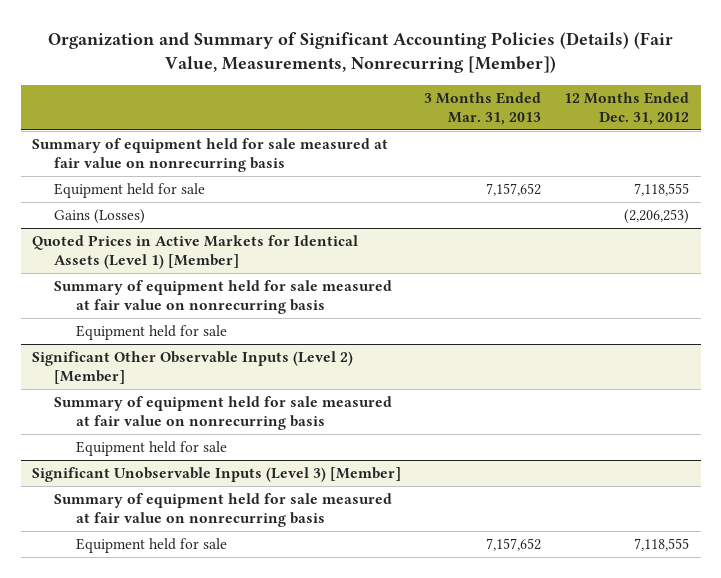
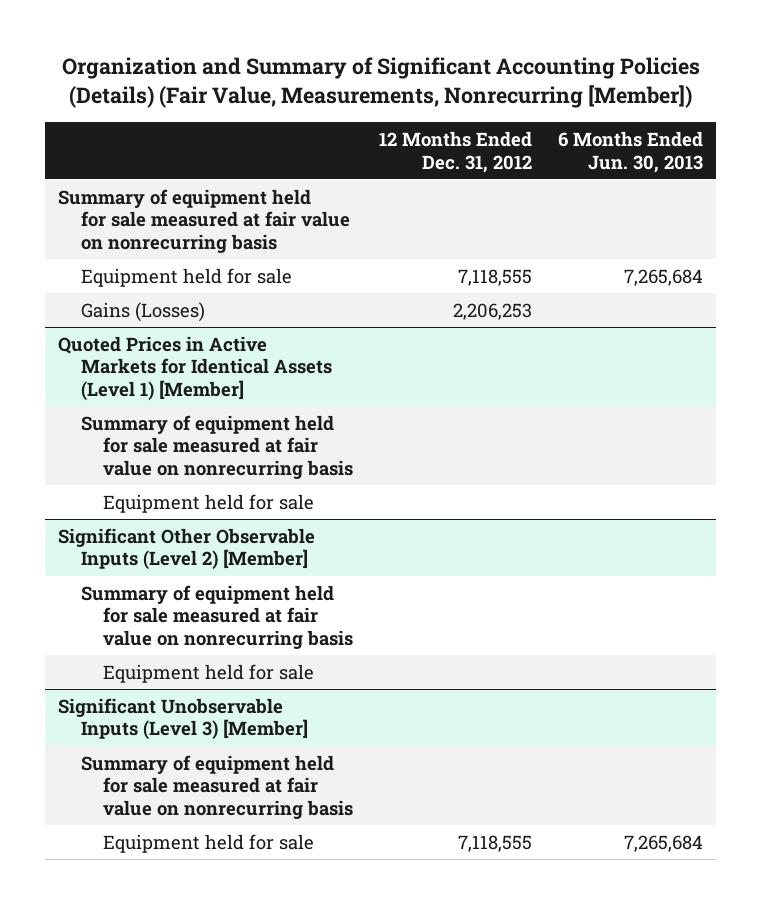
[424,91,542,125] 3 Months Ended Mar. 31, 2013 -> none
none -> [557,130,703,173] 6 Months Ended Jun. 30, 2013
[624,209,690,225] (2,206,253) -> [452,302,532,320] 2,206,253

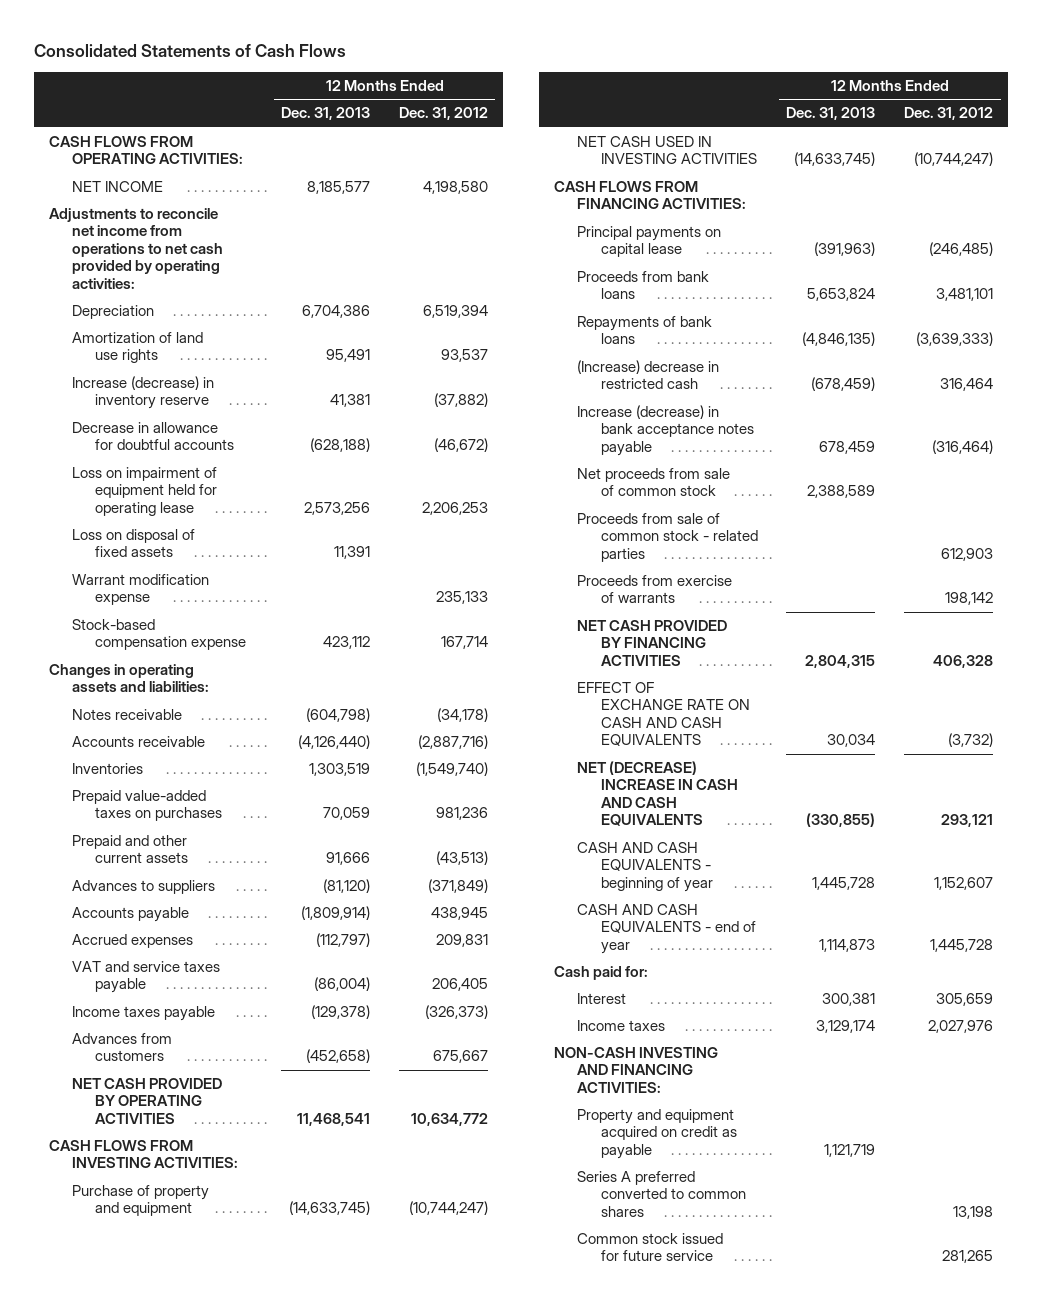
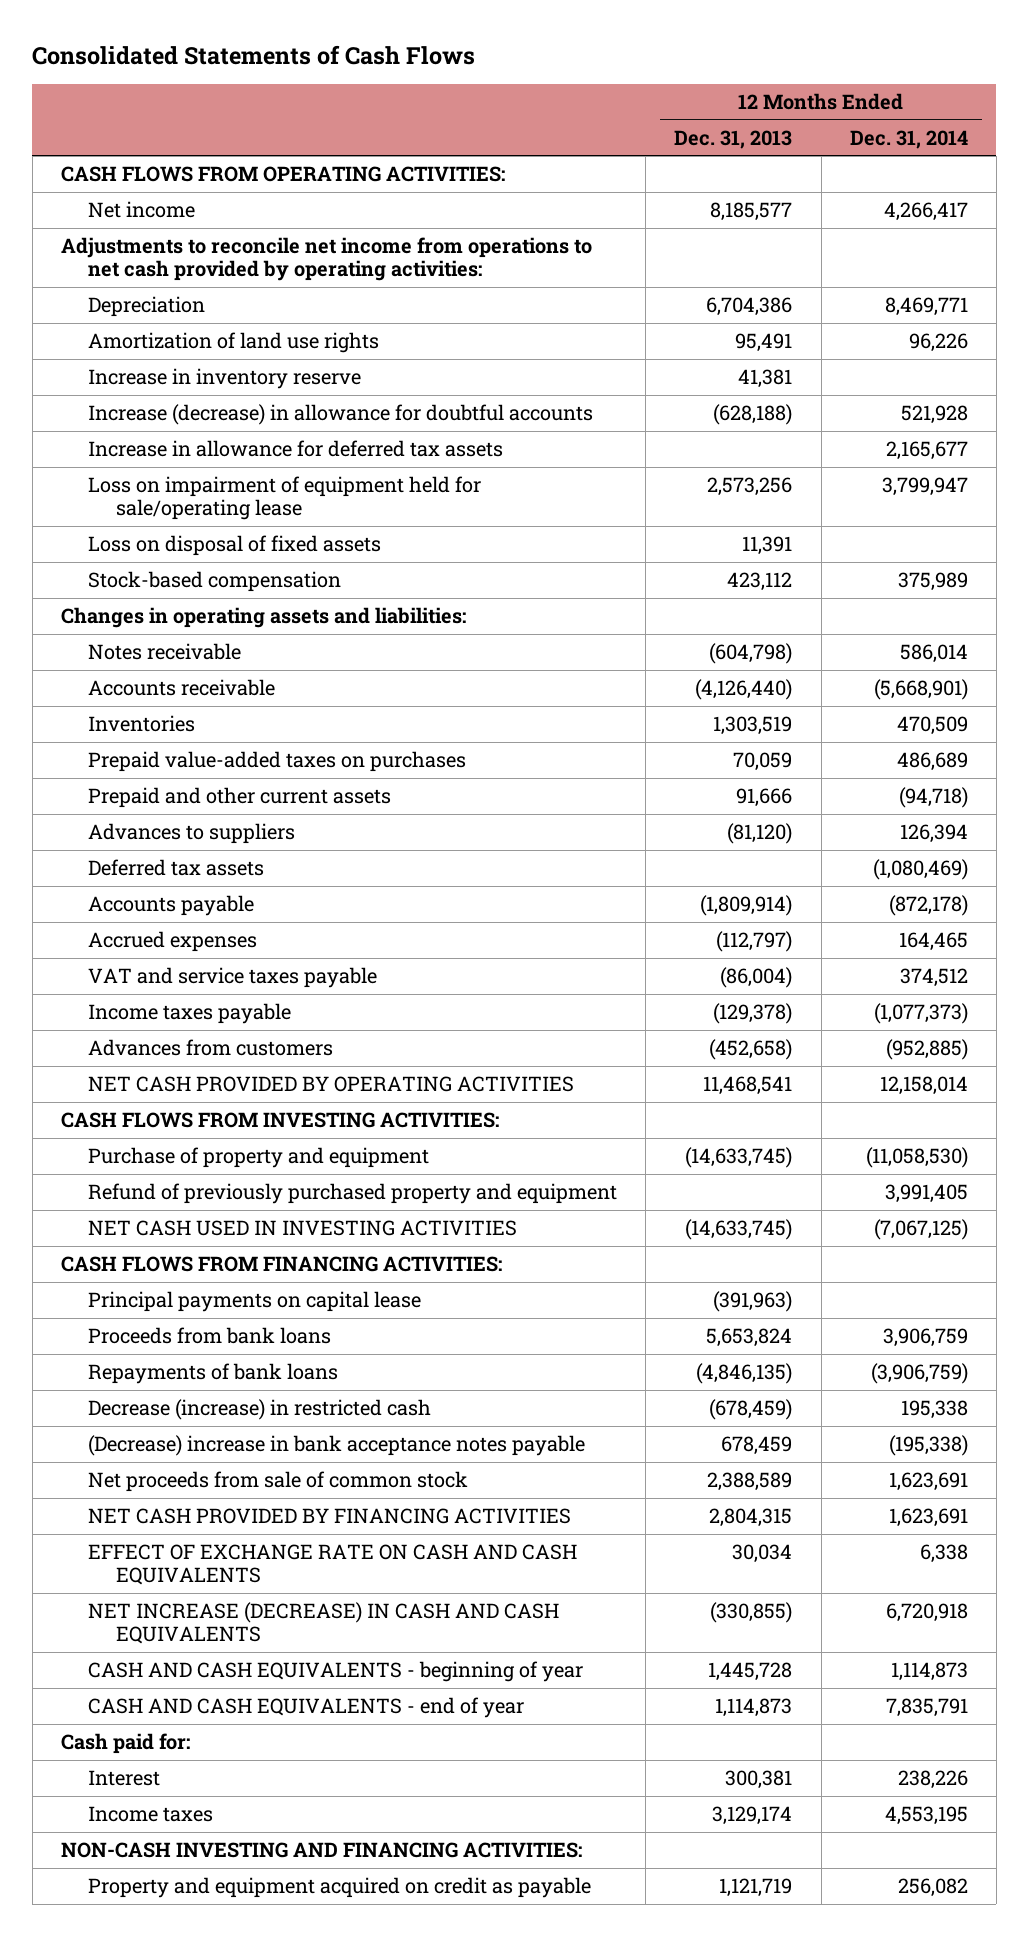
[399,107,489,121] Dec. 31, 2012 -> none
none -> [849,129,968,149] Dec. 31, 2014
[72,181,164,193] NET INCOME -> [88,201,196,219] Net income
[72,376,215,410] Increase (decrease) in inventory reserve -> [88,368,362,390] Increase in inventory reserve
[72,422,235,451] Decrease in allowance for doubtful accounts -> [88,404,594,426] Increase (decrease) in allowance for doubtful accounts
none -> [88,440,504,458] Increase in allowance for deferred tax assets
[72,467,218,516] Loss on impairment of equipment held for operating lease -> [88,476,482,521] Loss on impairment of equipment held for sale/operating lease
[72,574,210,606] Warrant modification expense -> none
[72,619,247,651] Stock-based compensation expense -> [88,571,342,593] Stock-based compensation
none -> [88,859,265,877] Deferred tax assets
none -> [88,1183,618,1205] Refund of previously purchased property and equipment
[577,360,720,390] (Increase) decrease in restricted cash -> [88,1399,432,1421] Decrease (increase) in restricted cash
[577,405,754,456] Increase (decrease) in bank acceptance notes payable -> [88,1435,586,1457] (Decrease) increase in bank acceptance notes payable
[577,513,758,562] Proceeds from sale of common stock - related parties -> none
[577,575,733,604] Proceeds from exercise of warrants -> none
[577,761,738,827] NET (DECREASE) INCREASE IN CASH AND CASH EQUIVALENTS -> [88,1602,560,1645] NET INCREASE (DECREASE) IN CASH AND CASH EQUIVALENTS
[577,1171,746,1217] Series A preferred converted to common shares -> none
[577,1233,724,1262] Common stock issued for future service -> none

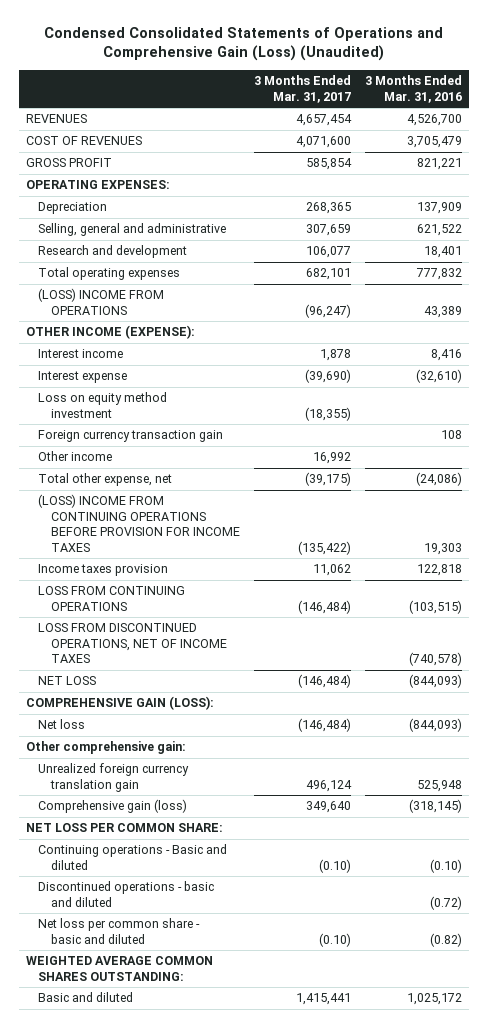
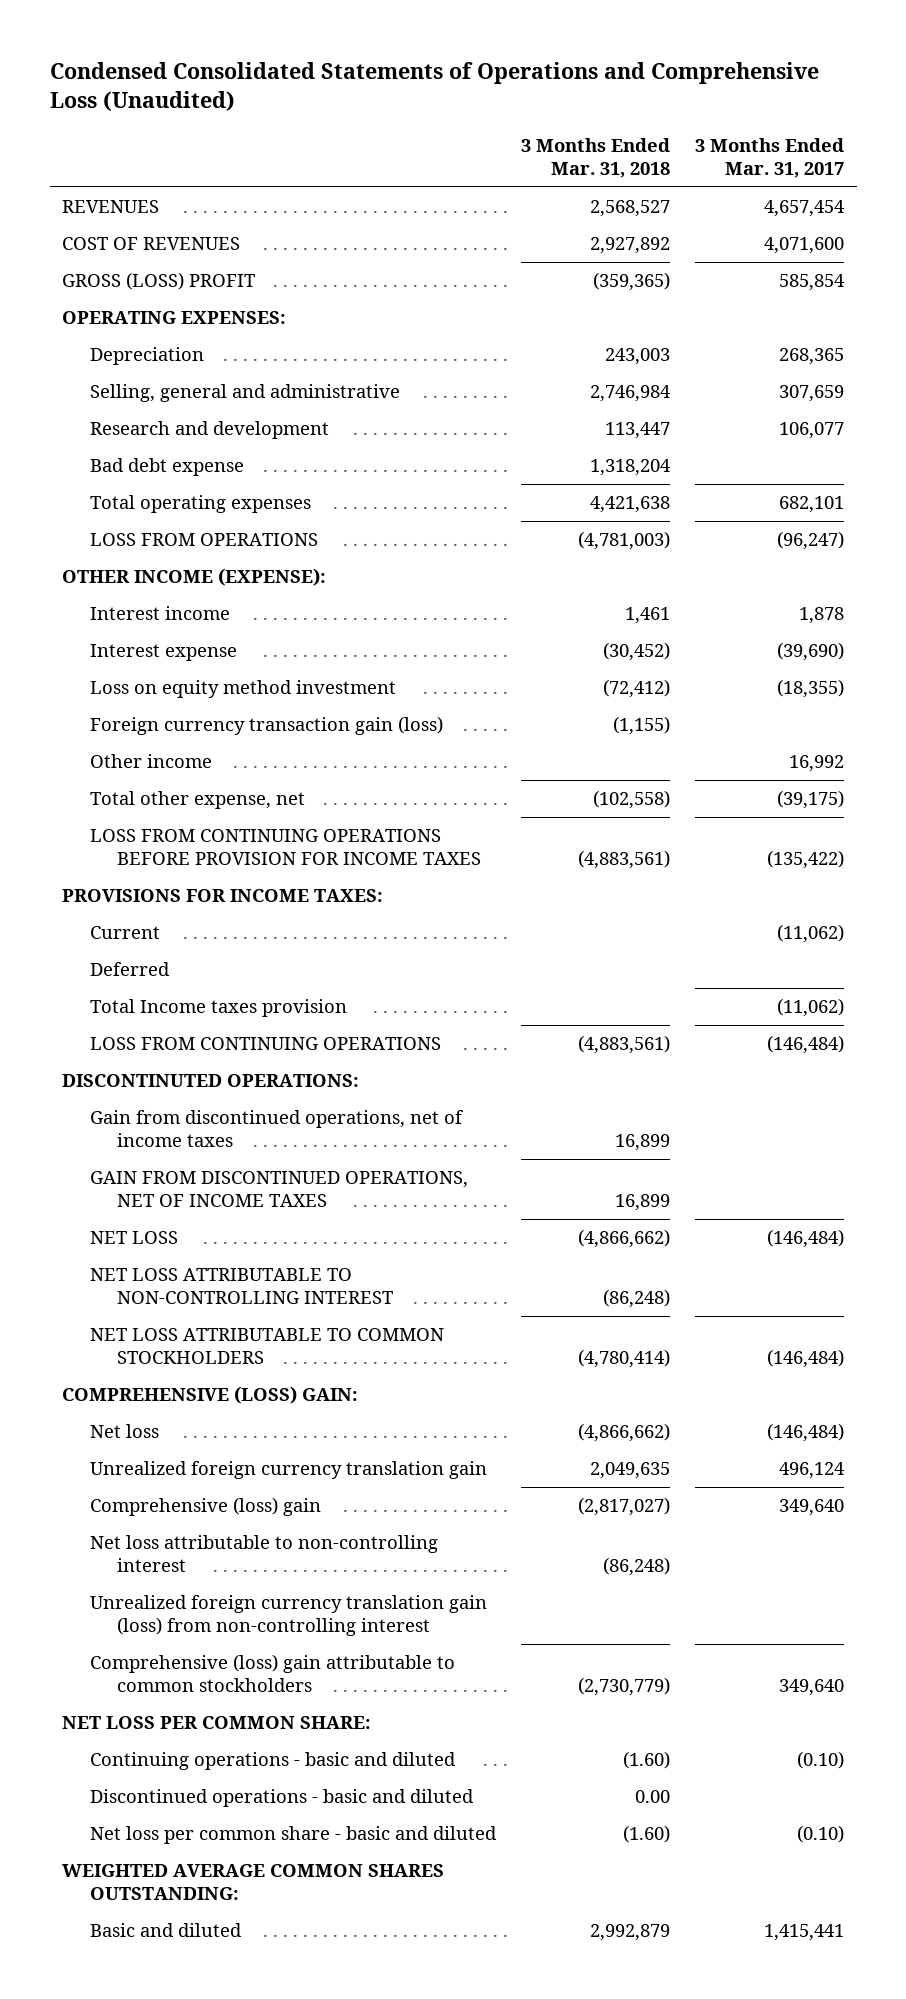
[43,26,443,62] Condensed Consolidated Statements of Operations and Comprehensive Gain (Loss) (Unaudited) -> [49,61,819,111] Condensed Consolidated Statements of Operations and Comprehensive Loss (Unaudited)
[365,75,463,103] 3 Months Ended Mar. 31, 2016 -> none
none -> [521,137,671,178] 3 Months Ended Mar. 31, 2018
[25,158,112,168] GROSS PROFIT -> [62,272,256,291] GROSS (LOSS) PROFIT
none -> [89,458,244,477] Bad debt expense
[38,288,165,315] (LOSS) INCOME FROM OPERATIONS -> [89,533,318,547] LOSS FROM OPERATIONS
[38,430,224,443] Foreign currency transaction gain -> [89,716,443,736] Foreign currency transaction gain (loss)
[38,494,241,552] (LOSS) INCOME FROM CONTINUING OPERATIONS BEFORE PROVISION FOR INCOME TAXES -> [89,829,482,866] LOSS FROM CONTINUING OPERATIONS BEFORE PROVISION FOR INCOME TAXES
none -> [62,889,384,903] PROVISIONS FOR INCOME TAXES:
none -> [89,926,160,940] Current
none -> [89,962,170,977] Deferred
[38,564,169,577] Income taxes provision -> [89,999,347,1018] Total Income taxes provision
[313,564,352,577] 11,062 -> [777,998,845,1018] (11,062)
none -> [62,1074,360,1088] DISCONTINUTED OPERATIONS:
none -> [89,1110,464,1148] Gain from discontinued operations, net of income taxes
[38,623,228,664] LOSS FROM DISCONTINUED OPERATIONS, NET OF INCOME TAXES -> [89,1171,468,1208] GAIN FROM DISCONTINUED OPERATIONS, NET OF INCOME TAXES
none -> [89,1268,394,1305] NET LOSS ATTRIBUTABLE TO NON-CONTROLLING INTEREST
none -> [89,1328,444,1365] NET LOSS ATTRIBUTABLE TO COMMON STOCKHOLDERS
[25,696,214,711] COMPREHENSIVE GAIN (LOSS): -> [62,1386,359,1405] COMPREHENSIVE (LOSS) GAIN:
[25,741,186,755] Other comprehensive gain: -> none
[38,799,188,814] Comprehensive gain (loss) -> [89,1497,321,1517] Comprehensive (loss) gain
none -> [89,1535,438,1573] Net loss attributable to non-controlling interest
none -> [89,1595,487,1637] Unrealized foreign currency translation gain (loss) from non-controlling interest
none -> [89,1654,455,1693] Comprehensive (loss) gain attributable to common stockholders
[38,844,228,870] Continuing operations - Basic and diluted -> [89,1752,456,1771] Continuing operations - basic and diluted

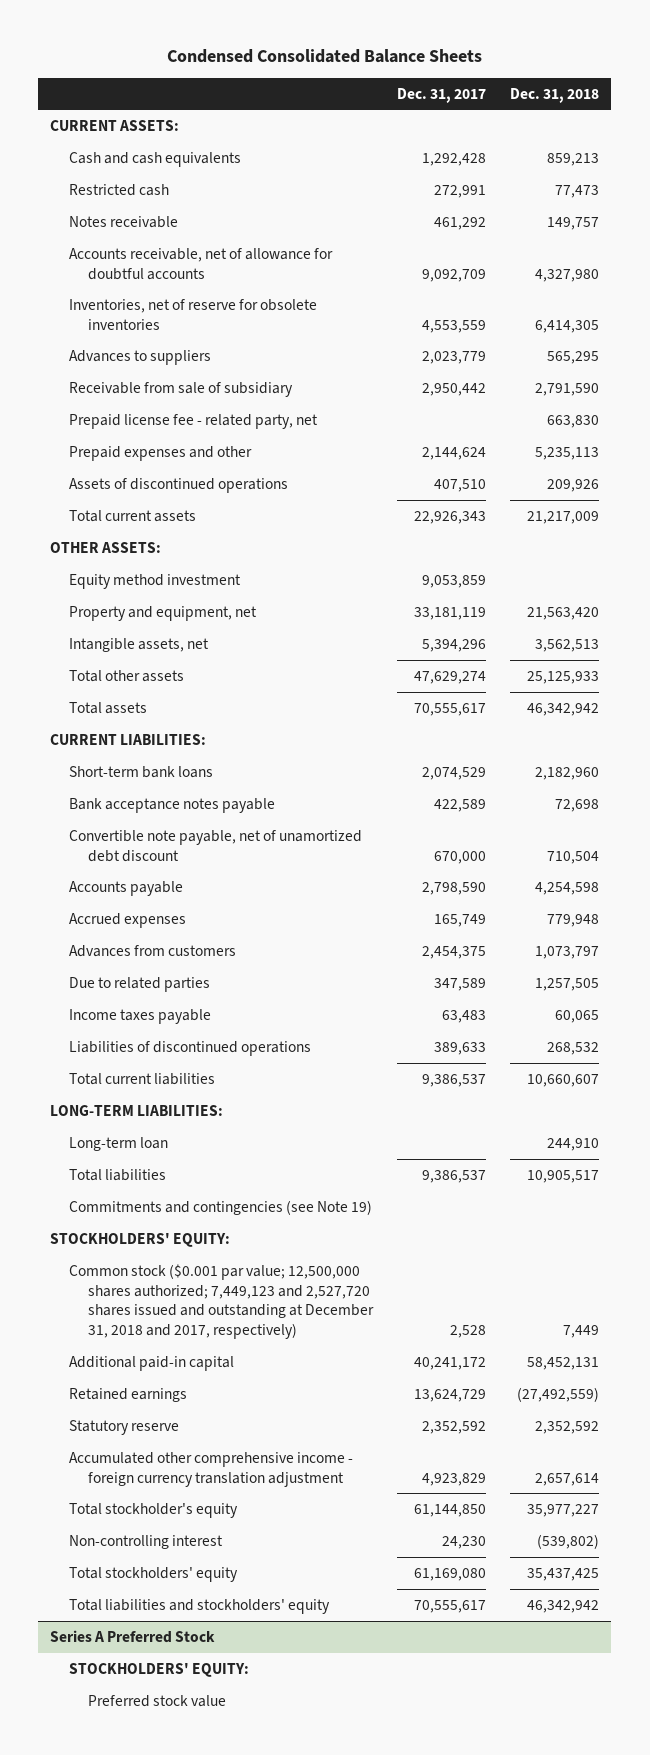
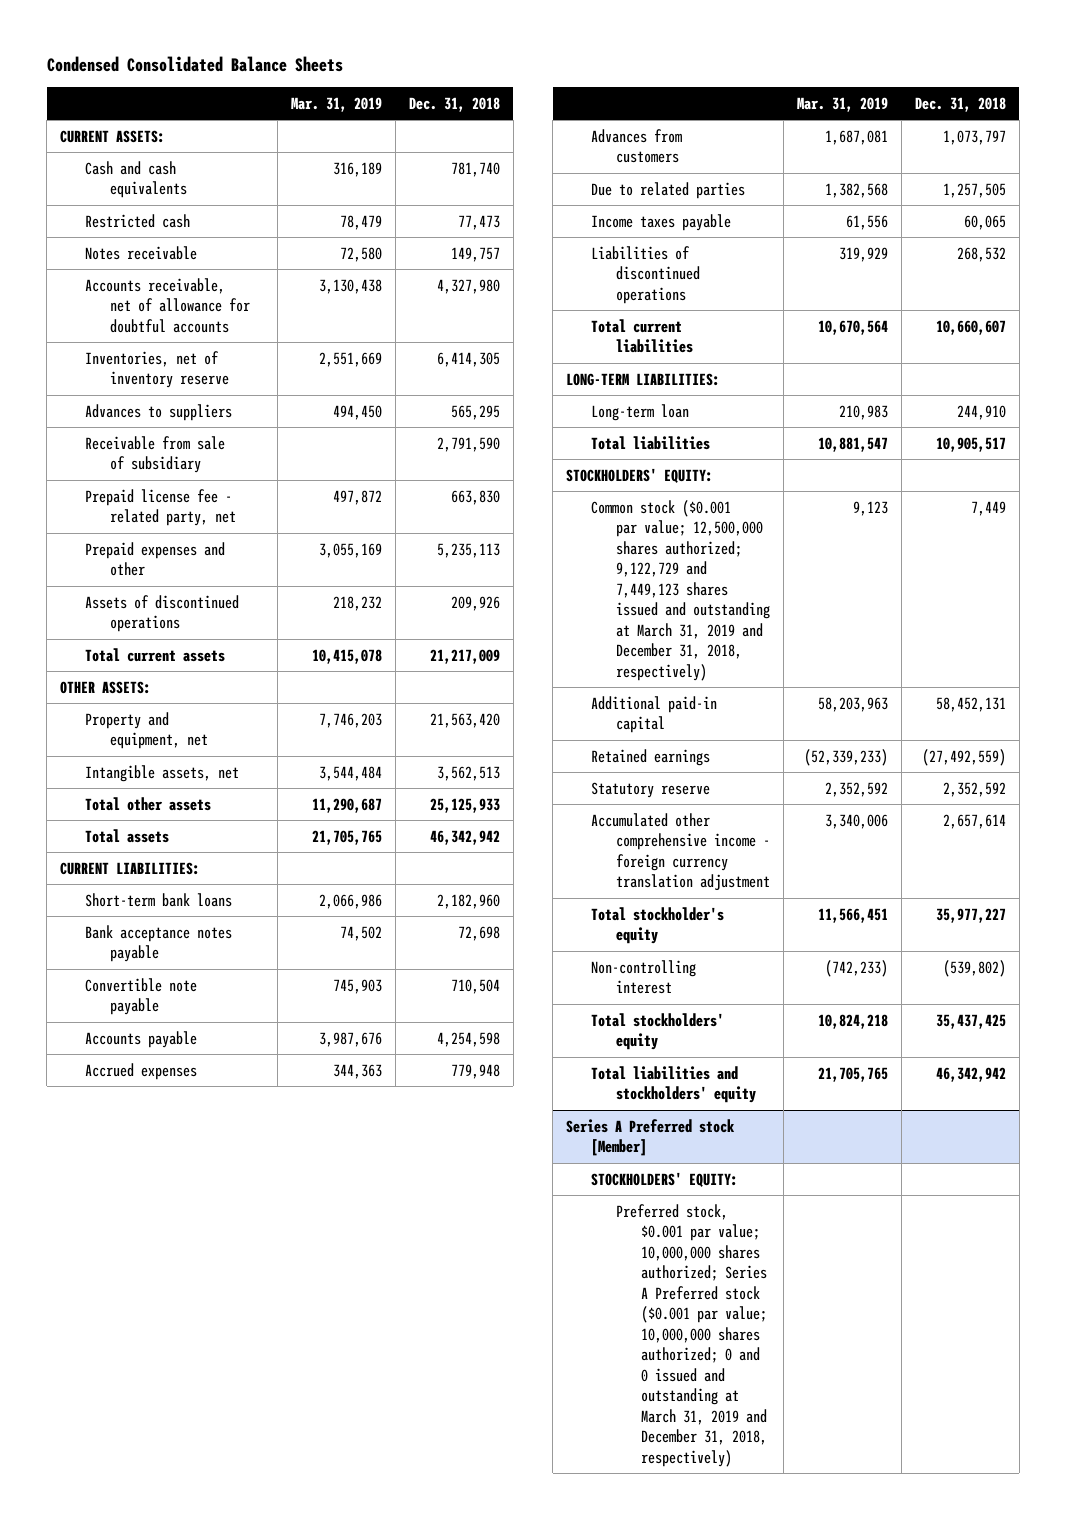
[397,87,487,103] Dec. 31, 2017 -> none
none -> [290,96,382,112] Mar. 31, 2019
[547,152,600,166] 859,213 -> [450,161,500,177] 781,740
[69,298,318,330] Inventories, net of reserve for obsolete inventories -> [84,350,229,389] Inventories, net of inventory reserve
[69,573,242,589] Equity method investment -> none
[69,829,363,862] Convertible note payable, net of unamortized debt discount -> [84,977,197,1016] Convertible note payable
[69,1199,373,1215] Commitments and contingencies (see Note 19) -> none
[69,1263,375,1339] Common stock ($0.001 par value; 12,500,000 shares authorized; 7,449,123 and 2,527,720 shares issued and outstanding at December 31, 2018 and 2017, respectively) -> [591,499,771,681] Common stock ($0.001 par value; 12,500,000 shares authorized; 9,122,729 and 7,449,123 shares issued and outstanding at March 31, 2019 and December 31, 2018, respectively)
[50,1629,216,1643] Series A Preferred Stock -> [566,1118,736,1157] Series A Preferred stock [Member]
[88,1694,227,1707] Preferred stock value -> [616,1203,768,1467] Preferred stock, $0.001 par value; 10,000,000 shares authorized; Series A Preferred stock ($0.001 par value; 10,000,000 shares authorized; 0 and 0 issued and outstanding at March 31, 2019 and December 31, 2018, respectively)

